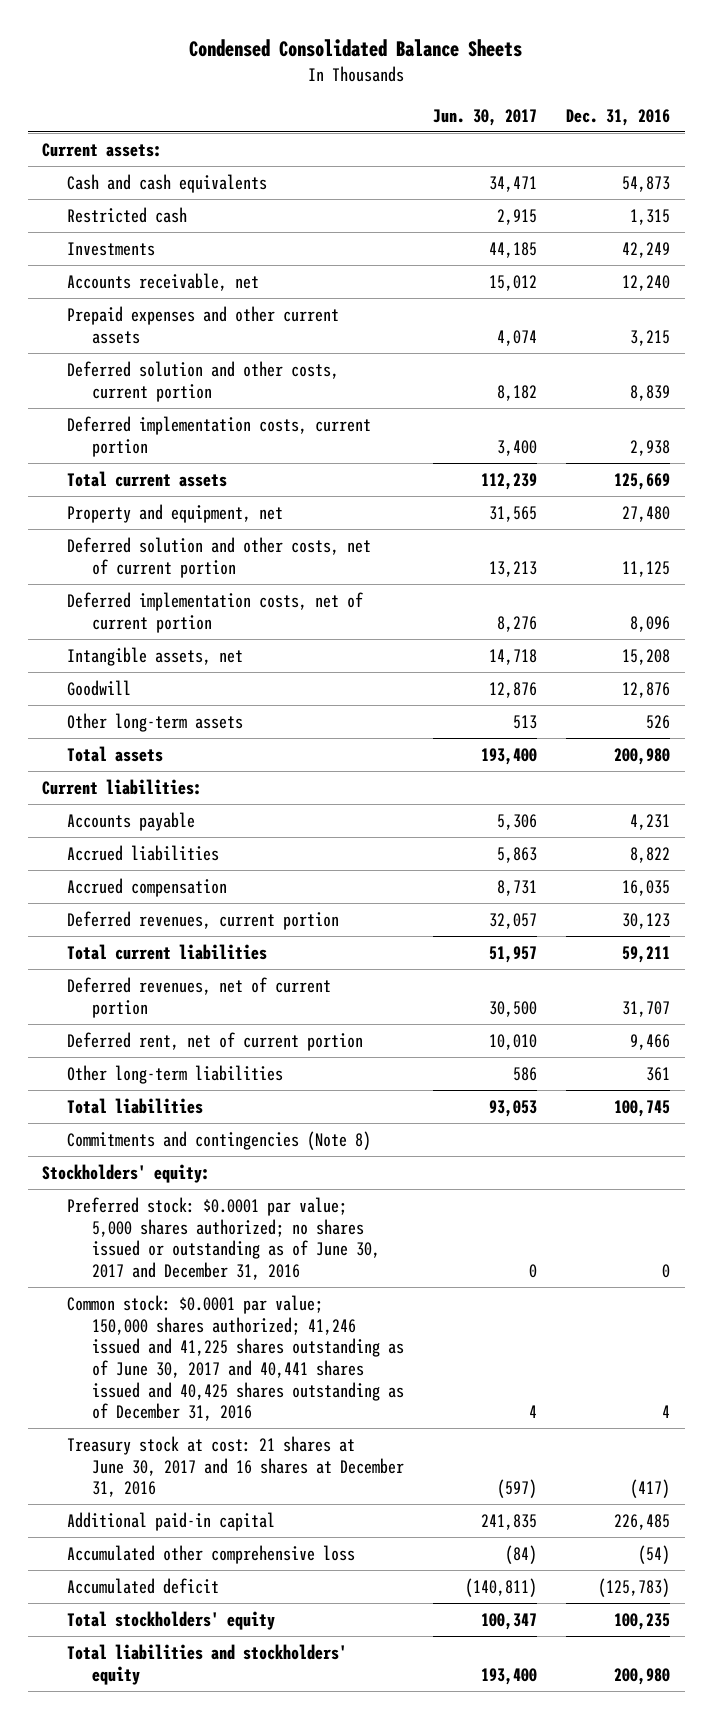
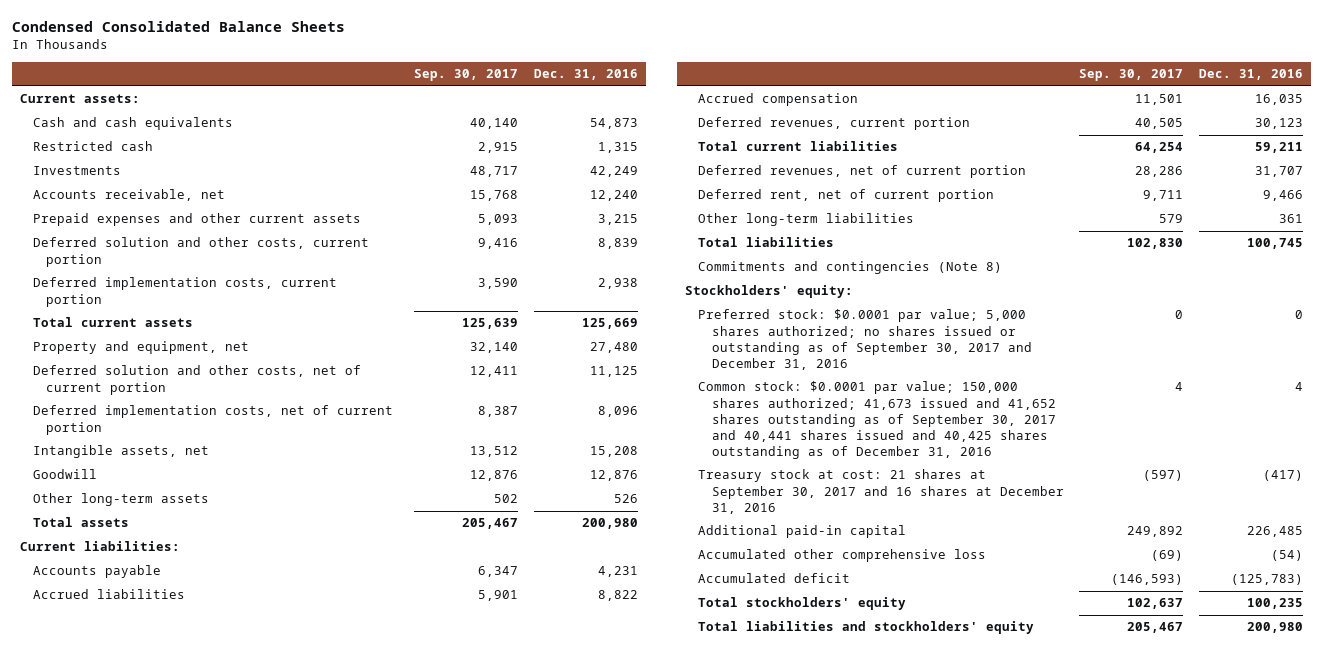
[433,108,538,126] Jun. 30, 2017 -> none
none -> [414,69,519,82] Sep. 30, 2017
[67,1196,380,1280] Preferred stock: $0.0001 par value; 5,000 shares authorized; no shares issued or outstanding as of June 30, 2017 and December 31, 2016 -> [698,309,1032,370] Preferred stock: $0.0001 par value; 5,000 shares authorized; no shares issued or outstanding as of September 30, 2017 and December 31, 2016
[67,1294,404,1422] Common stock: $0.0001 par value; 150,000 shares authorized; 41,246 issued and 41,225 shares outstanding as of June 30, 2017 and 40,441 shares issued and 40,425 shares outstanding as of December 31, 2016 -> [698,381,1056,459] Common stock: $0.0001 par value; 150,000 shares authorized; 41,673 issued and 41,652 shares outstanding as of September 30, 2017 and 40,441 shares issued and 40,425 shares outstanding as of December 31, 2016
[67,1435,404,1498] Treasury stock at cost: 21 shares at June 30, 2017 and 16 shares at December 31, 2016 -> [698,469,1064,514] Treasury stock at cost: 21 shares at September 30, 2017 and 16 shares at December 31, 2016

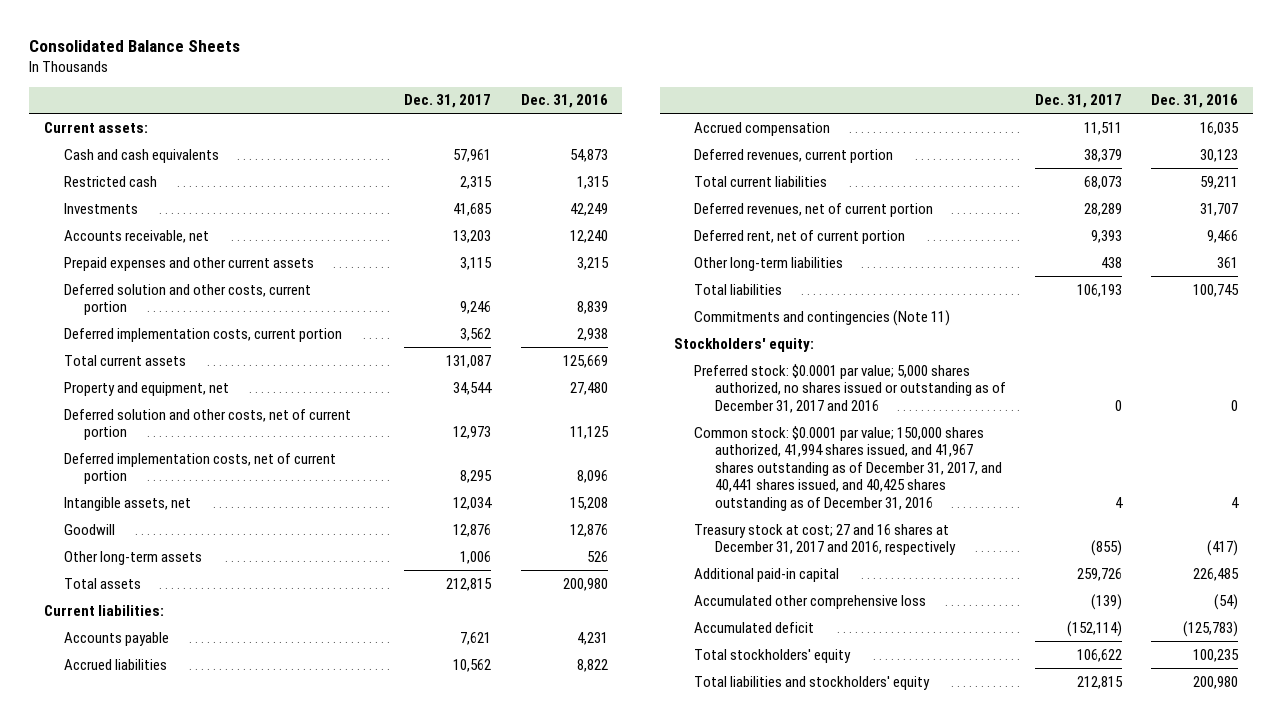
[12,21,346,33] Condensed Consolidated Balance Sheets -> [28,39,240,52] Consolidated Balance Sheets
[414,69,519,82] Sep. 30, 2017 -> none
none -> [404,94,492,109] Dec. 31, 2017
[698,261,1003,275] Commitments and contingencies (Note 8) -> [694,309,951,326] Commitments and contingencies (Note 11)
[698,309,1032,370] Preferred stock: $0.0001 par value; 5,000 shares authorized; no shares issued or outstanding as of September 30, 2017 and December 31, 2016 -> [694,363,1006,413] Preferred stock: $0.0001 par value; 5,000 shares authorized, no shares issued or outstanding as of December 31, 2017 and 2016
[698,381,1056,459] Common stock: $0.0001 par value; 150,000 shares authorized; 41,673 issued and 41,652 shares outstanding as of September 30, 2017 and 40,441 shares issued and 40,425 shares outstanding as of December 31, 2016 -> [694,425,1002,512] Common stock: $0.0001 par value; 150,000 shares authorized, 41,994 shares issued, and 41,967 shares outstanding as of December 31, 2017, and 40,441 shares issued, and 40,425 shares outstanding as of December 31, 2016
[698,469,1064,514] Treasury stock at cost: 21 shares at September 30, 2017 and 16 shares at December 31, 2016 -> [694,523,956,556] Treasury stock at cost; 27 and 16 shares at December 31, 2017 and 2016, respectively

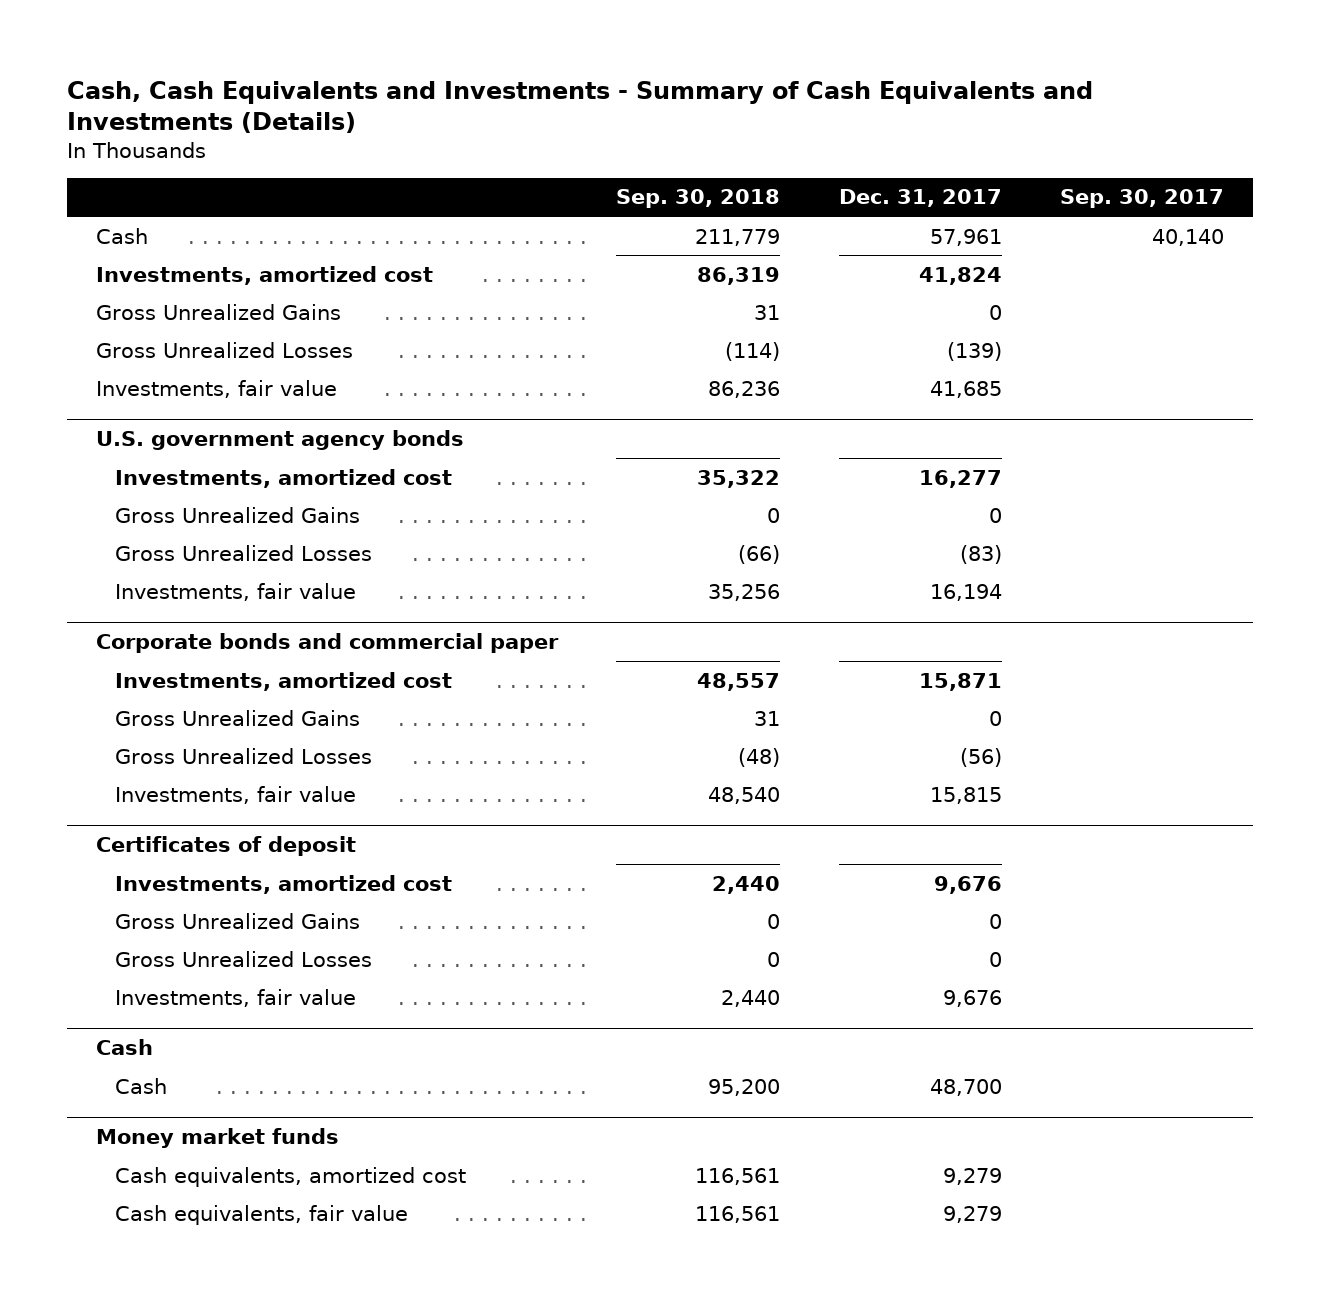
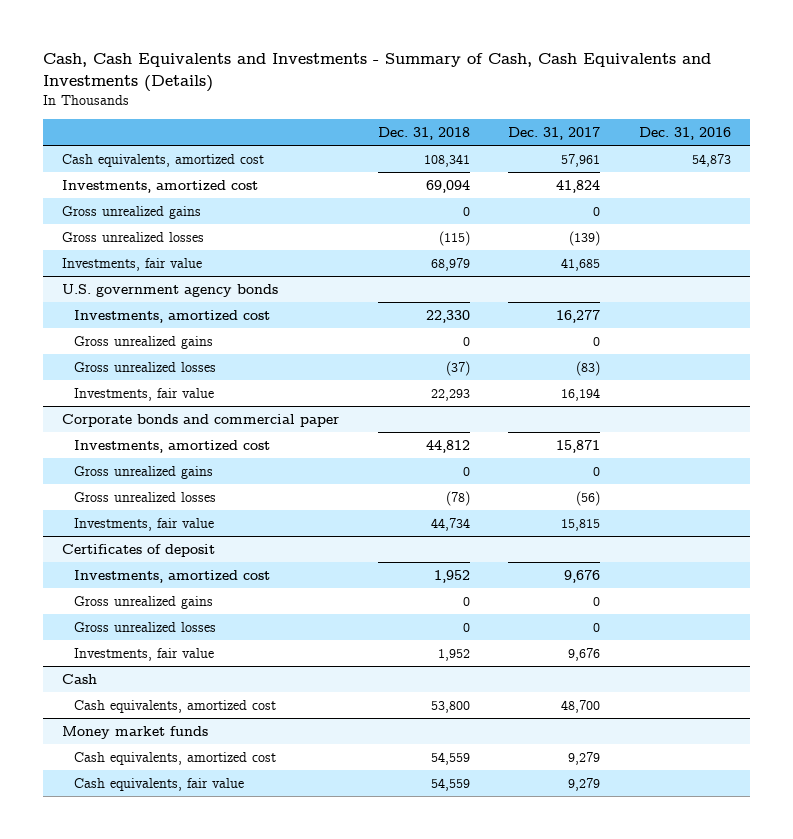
[67,80,1094,134] Cash, Cash Equivalents and Investments - Summary of Cash Equivalents and Investments (Details) -> [42,53,711,93] Cash, Cash Equivalents and Investments - Summary of Cash, Cash Equivalents and Investments (Details)
[616,189,781,209] Sep. 30, 2018 -> none
[1059,189,1224,209] Sep. 30, 2017 -> none
none -> [377,126,470,140] Dec. 31, 2018
none -> [638,126,731,140] Dec. 31, 2016
[96,227,149,244] Cash -> [62,154,265,168] Cash equivalents, amortized cost
[96,303,342,320] Gross Unrealized Gains -> [62,206,202,220] Gross unrealized gains
[96,341,354,358] Gross Unrealized Losses -> [62,232,205,243] Gross unrealized losses
[115,506,361,523] Gross Unrealized Gains -> [74,336,214,350] Gross unrealized gains
[115,544,373,561] Gross Unrealized Losses -> [74,362,217,373] Gross unrealized losses
[115,709,361,726] Gross Unrealized Gains -> [74,466,214,480] Gross unrealized gains
[115,747,373,764] Gross Unrealized Losses -> [74,492,217,503] Gross unrealized losses
[115,912,361,929] Gross Unrealized Gains -> [74,596,214,610] Gross unrealized gains
[115,950,373,967] Gross Unrealized Losses -> [74,622,217,633] Gross unrealized losses
[115,1077,168,1094] Cash -> [74,700,277,714] Cash equivalents, amortized cost

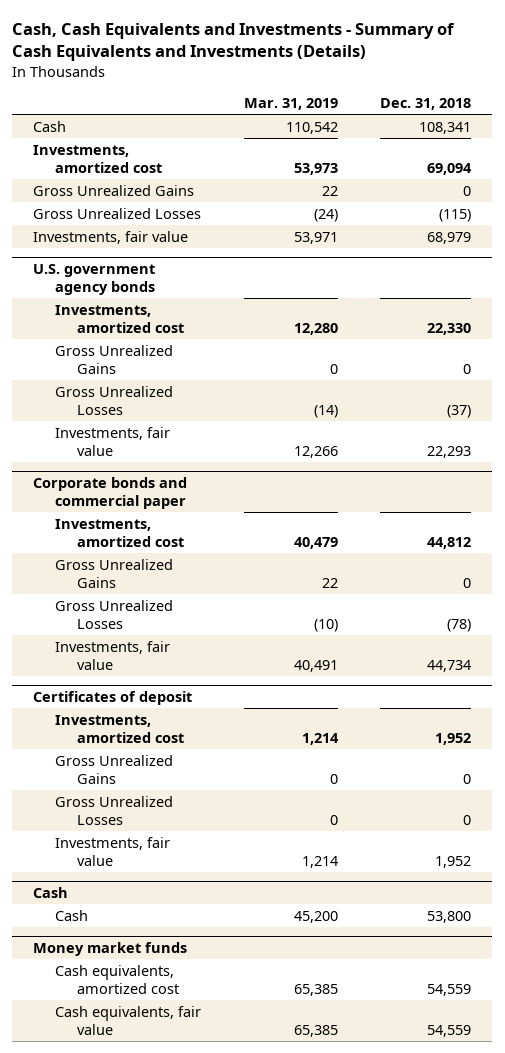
[42,53,711,93] Cash, Cash Equivalents and Investments - Summary of Cash, Cash Equivalents and Investments (Details) -> [12,22,456,62] Cash, Cash Equivalents and Investments - Summary of Cash Equivalents and Investments (Details)
[508,126,601,140] Dec. 31, 2017 -> none
[638,126,731,140] Dec. 31, 2016 -> none
none -> [243,98,338,111] Mar. 31, 2019
[62,154,265,168] Cash equivalents, amortized cost -> [33,120,67,132] Cash
[62,206,202,220] Gross unrealized gains -> [33,184,195,196] Gross Unrealized Gains
[62,232,205,243] Gross unrealized losses -> [33,207,202,219] Gross Unrealized Losses
[74,336,214,350] Gross unrealized gains -> [55,344,174,374] Gross Unrealized Gains
[74,362,217,373] Gross unrealized losses -> [55,385,174,415] Gross Unrealized Losses
[74,466,214,480] Gross unrealized gains -> [55,558,174,588] Gross Unrealized Gains
[74,492,217,503] Gross unrealized losses -> [55,599,174,629] Gross Unrealized Losses
[74,596,214,610] Gross unrealized gains -> [55,754,174,784] Gross Unrealized Gains
[74,622,217,633] Gross unrealized losses -> [55,795,174,825] Gross Unrealized Losses
[74,700,277,714] Cash equivalents, amortized cost -> [55,909,89,921] Cash

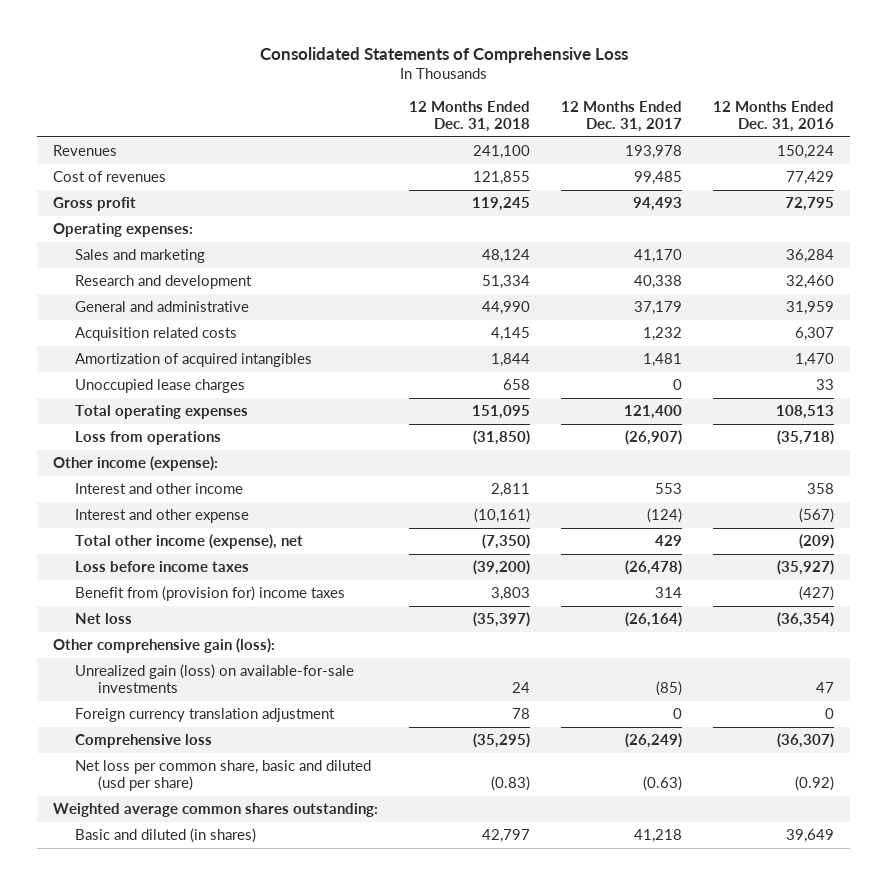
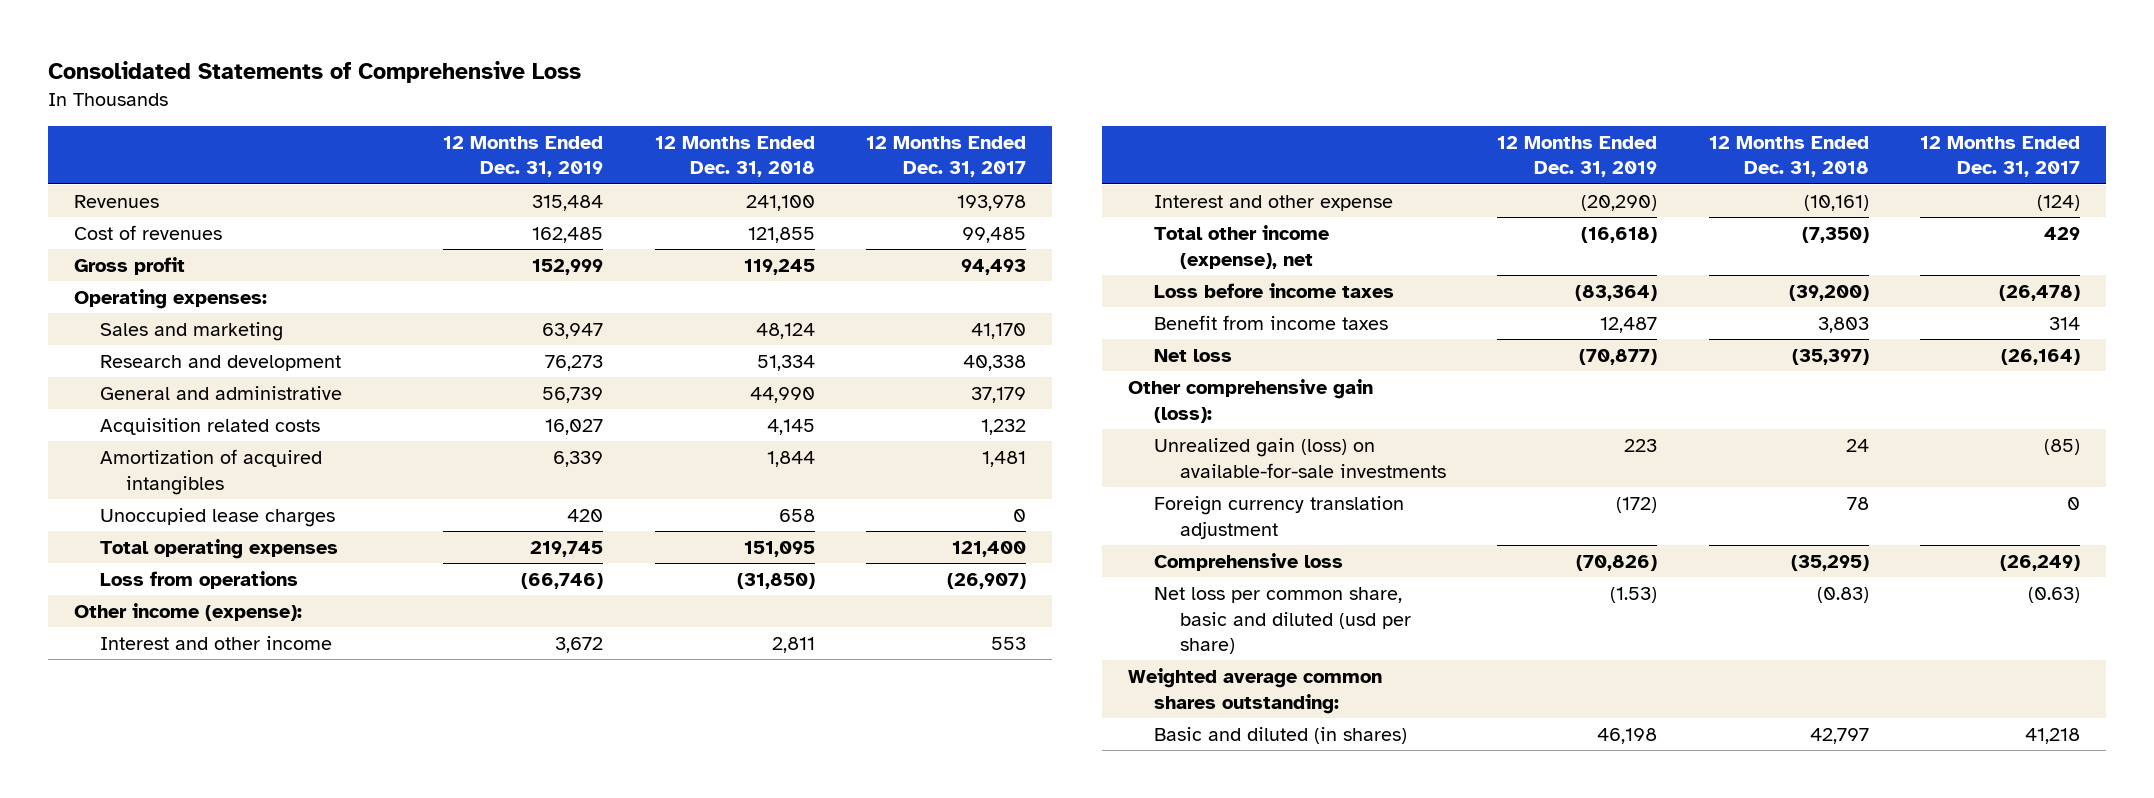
[713,100,835,132] 12 Months Ended Dec. 31, 2016 -> none
none -> [443,135,604,178] 12 Months Ended Dec. 31, 2019
[75,586,346,602] Benefit from (provision for) income taxes -> [1153,314,1388,330] Benefit from income taxes

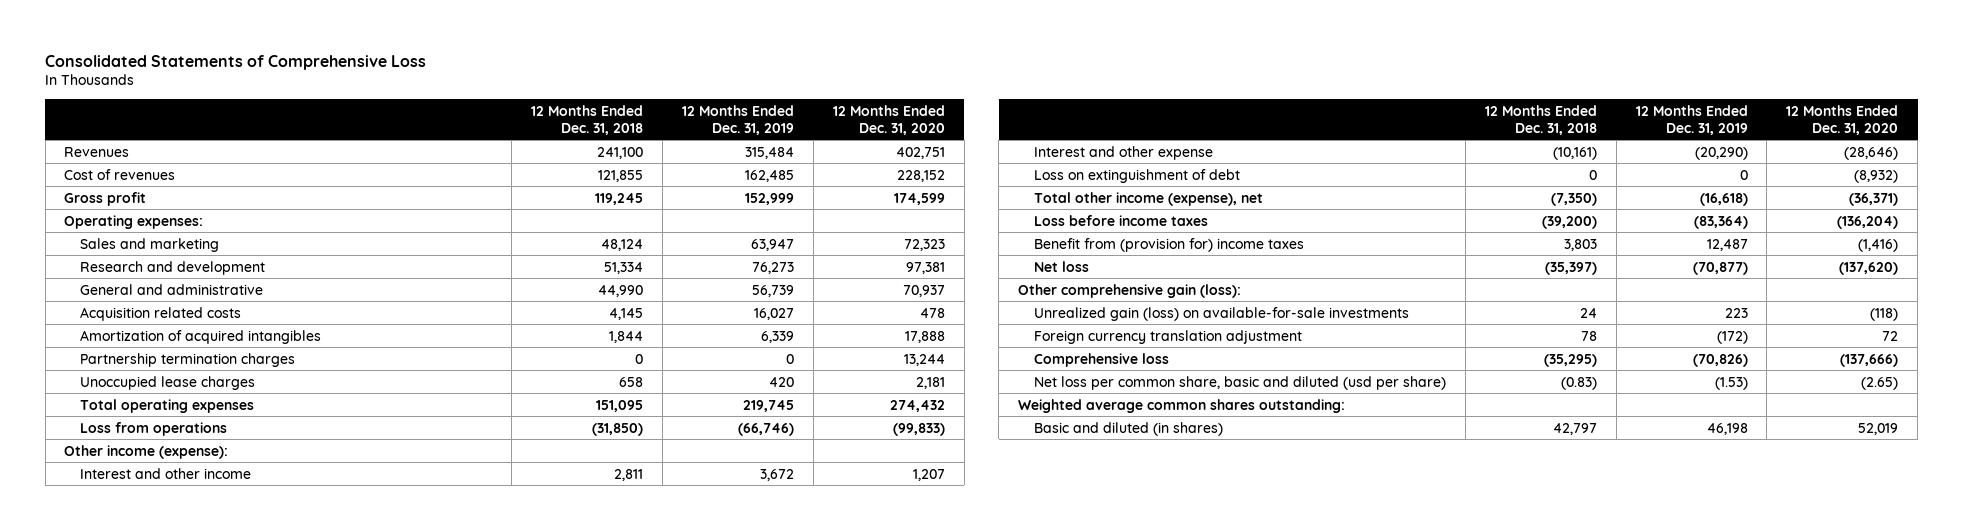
[866,135,1027,178] 12 Months Ended Dec. 31, 2017 -> none
none -> [832,104,945,135] 12 Months Ended Dec. 31, 2020
none -> [80,352,296,367] Partnership termination charges
none -> [1033,168,1240,183] Loss on extinguishment of debt
[1153,314,1388,330] Benefit from income taxes -> [1033,237,1304,252] Benefit from (provision for) income taxes

